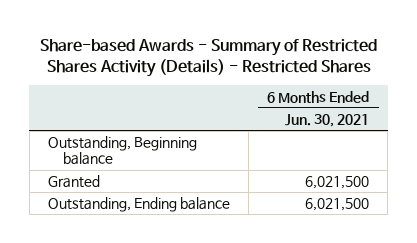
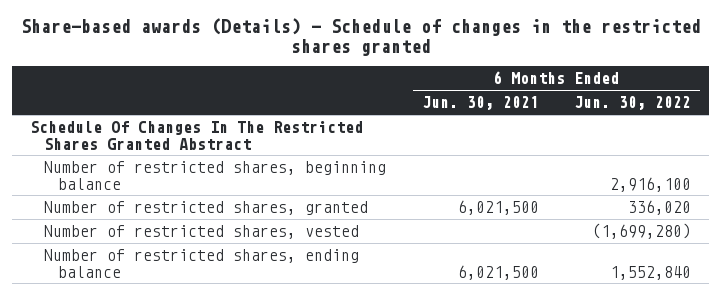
[39,38,377,77] Share-based Awards - Summary of Restricted Shares Activity (Details) - Restricted Shares -> [20,17,701,57] Share-based awards (Details) - Schedule of changes in the restricted shares granted
none -> [574,96,692,111] Jun. 30, 2022
none -> [30,120,364,150] Schedule Of Changes In The Restricted Shares Granted Abstract
[48,136,198,166] Outstanding, Beginning balance -> [43,160,386,190] Number of restricted shares, beginning balance
[48,175,101,189] Granted -> [43,200,368,215] Number of restricted shares, granted
none -> [43,224,359,239] Number of restricted shares, vested
[48,197,231,213] Outstanding, Ending balance -> [43,248,359,278] Number of restricted shares, ending balance

